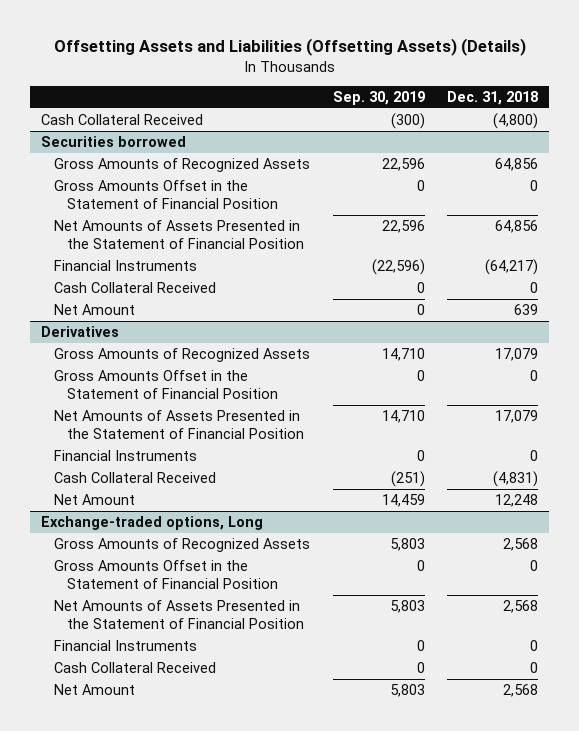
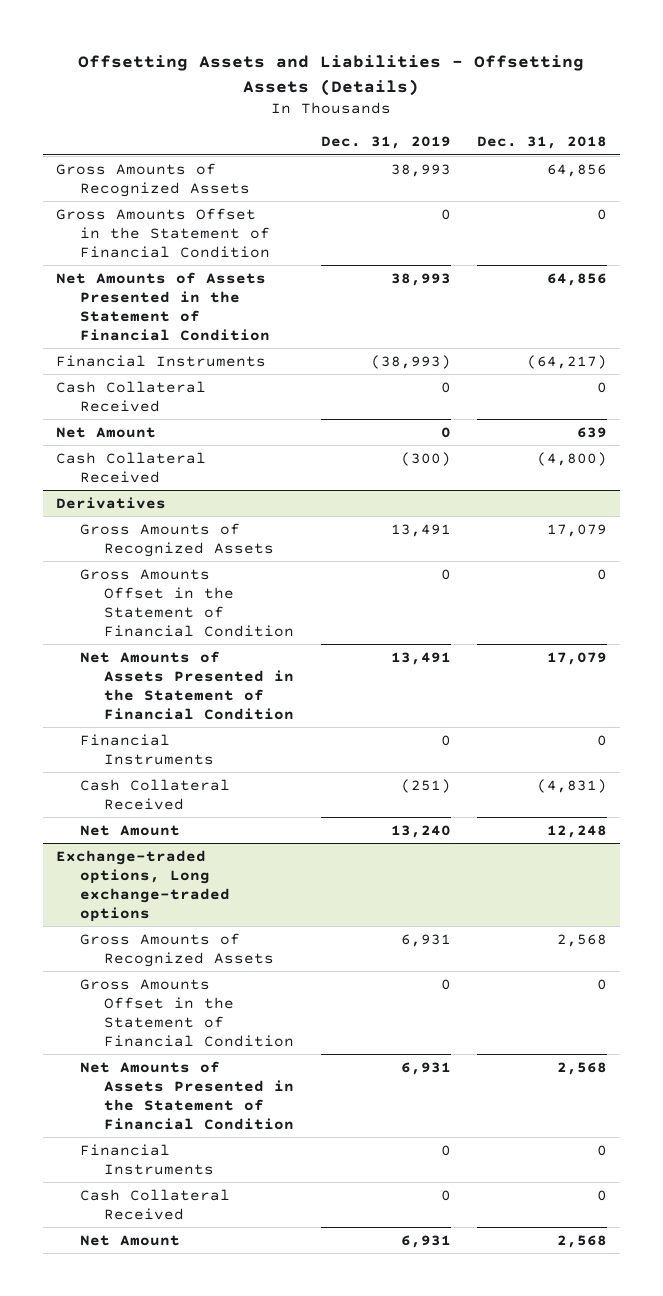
[53,38,526,57] Offsetting Assets and Liabilities (Offsetting Assets) (Details) -> [78,55,585,96] Offsetting Assets and Liabilities - Offsetting Assets (Details)
[332,90,425,105] Sep. 30, 2019 -> none
none -> [320,136,451,150] Dec. 31, 2019
[41,136,187,148] Securities borrowed -> none
[54,180,278,210] Gross Amounts Offset in the Statement of Financial Position -> [55,207,271,258] Gross Amounts Offset in the Statement of Financial Condition
[54,220,304,250] Net Amounts of Assets Presented in the Statement of Financial Position -> [55,271,271,341] Net Amounts of Assets Presented in the Statement of Financial Condition
[41,114,204,126] Cash Collateral Received -> [55,451,206,483] Cash Collateral Received
[54,370,278,400] Gross Amounts Offset in the Statement of Financial Position -> [80,568,295,637] Gross Amounts Offset in the Statement of Financial Condition
[54,410,304,440] Net Amounts of Assets Presented in the Statement of Financial Position -> [80,650,295,720] Net Amounts of Assets Presented in the Statement of Financial Condition
[41,516,264,531] Exchange-traded options, Long -> [55,849,231,922] Exchange-traded options, Long exchange-traded options
[54,560,278,590] Gross Amounts Offset in the Statement of Financial Position -> [80,978,295,1047] Gross Amounts Offset in the Statement of Financial Condition
[54,600,304,630] Net Amounts of Assets Presented in the Statement of Financial Position -> [80,1060,295,1130] Net Amounts of Assets Presented in the Statement of Financial Condition

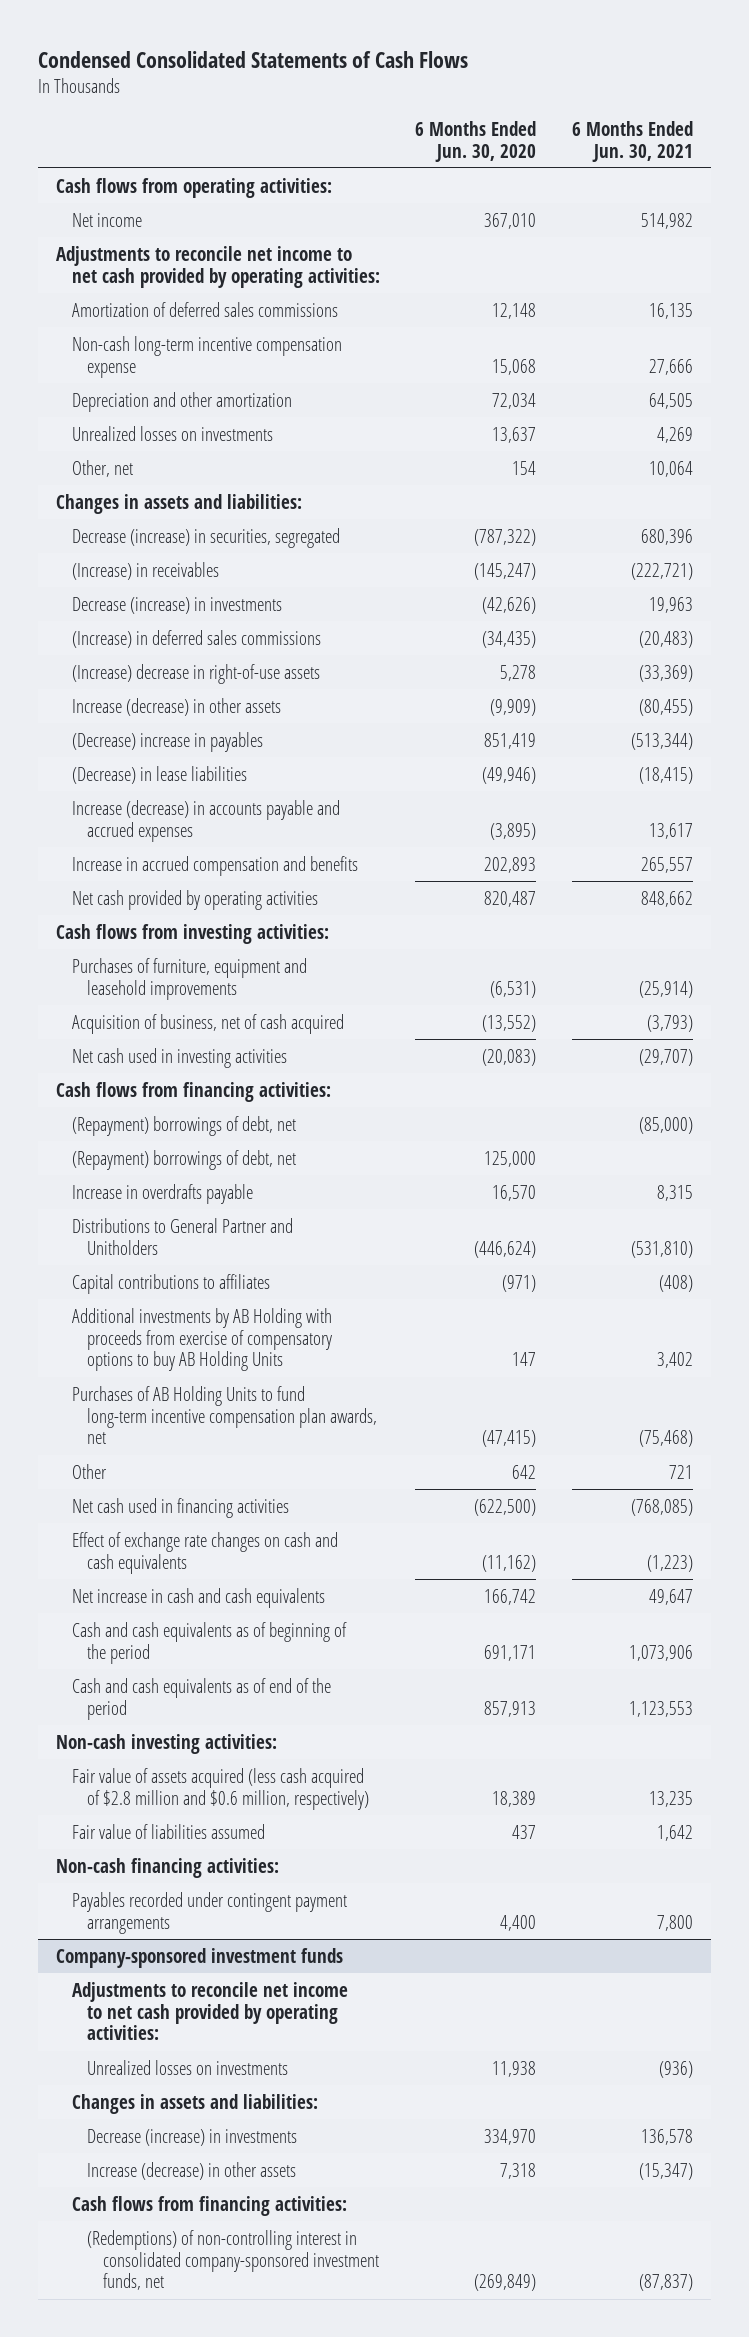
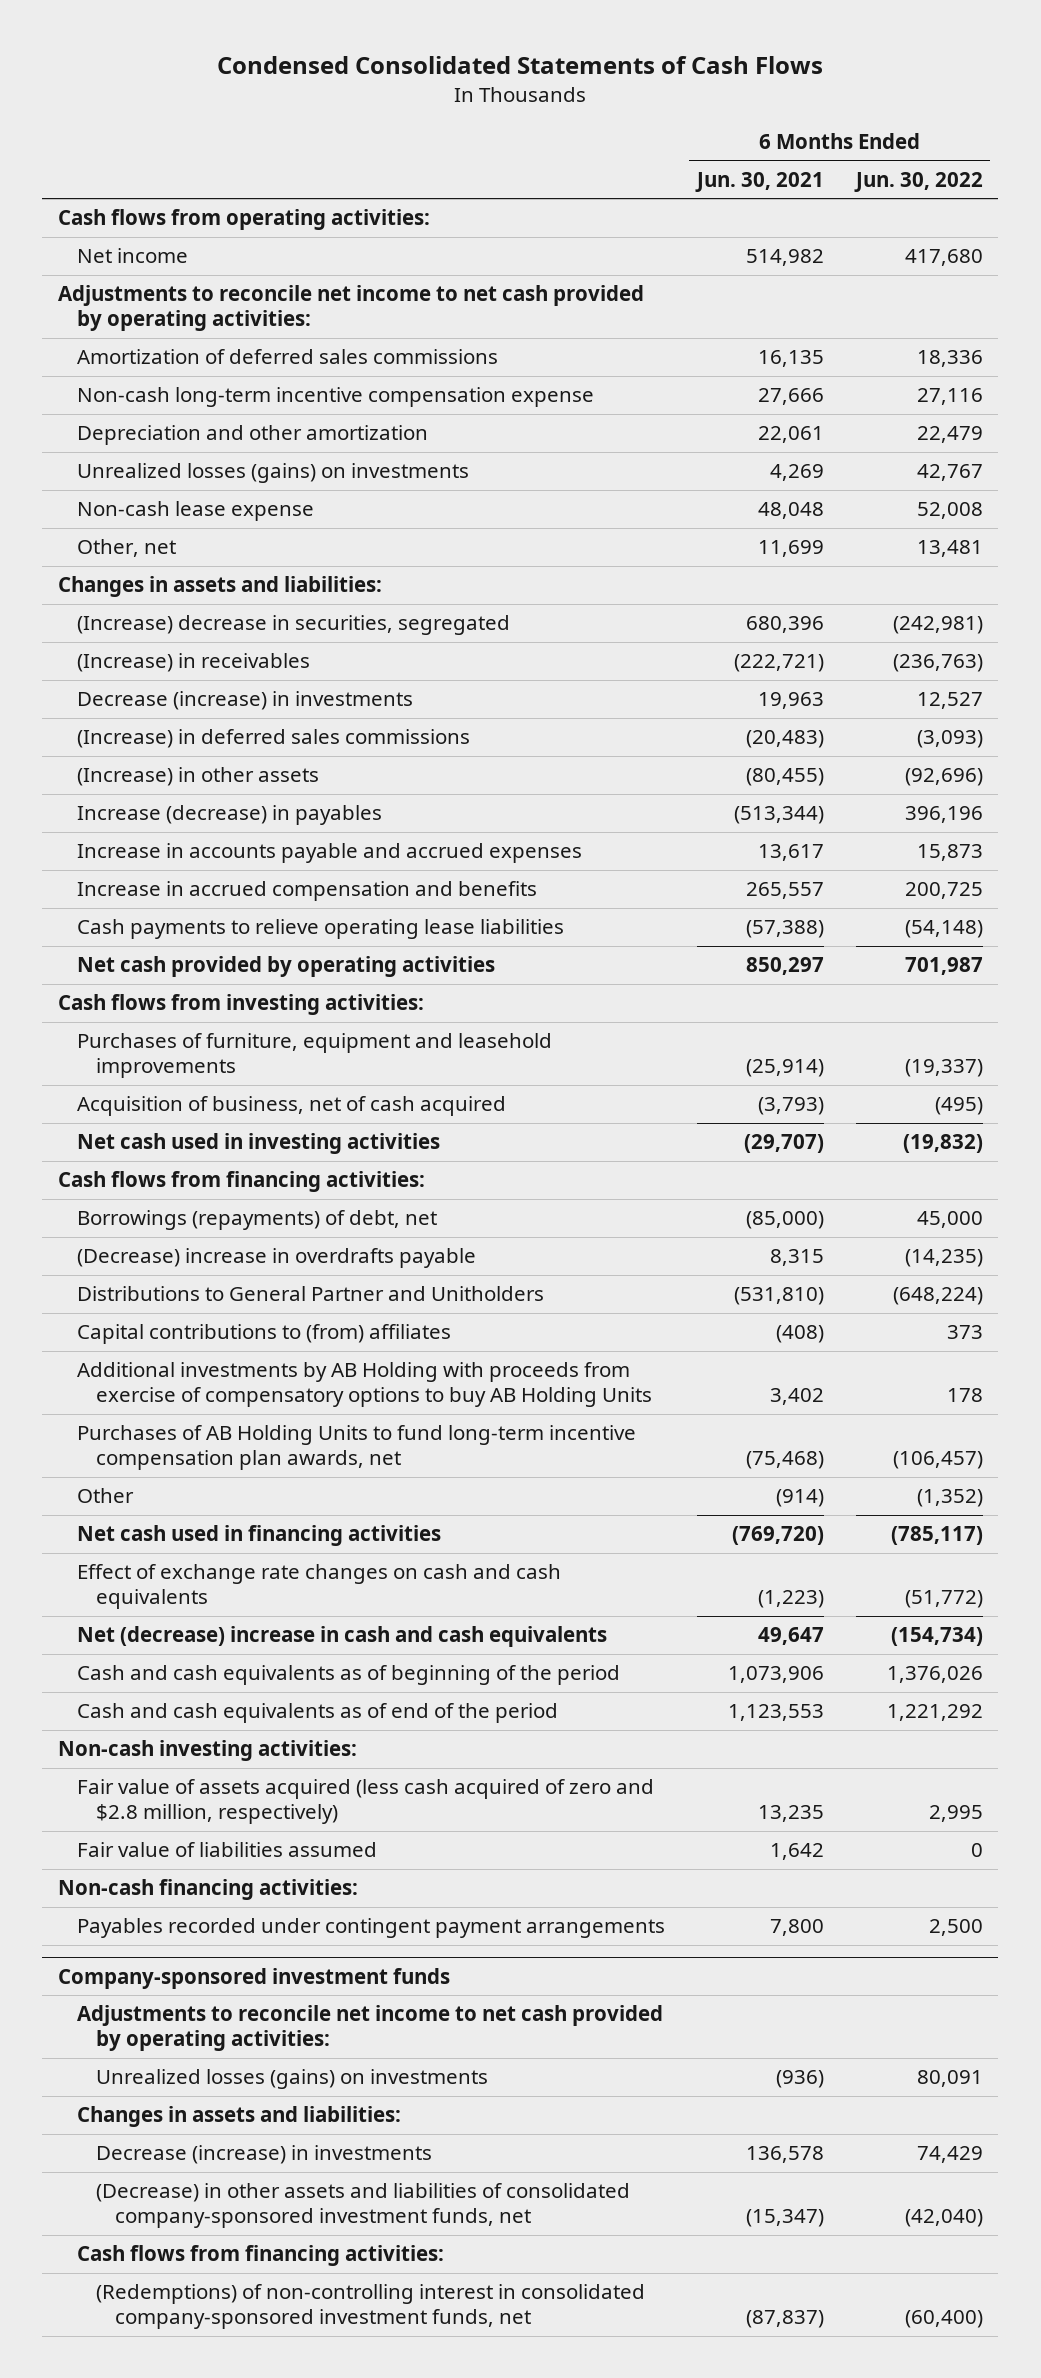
[415,120,537,162] 6 Months Ended Jun. 30, 2020 -> none
none -> [853,172,983,193] Jun. 30, 2022
[649,392,694,409] 64,505 -> [757,426,824,444] 22,061
[71,425,273,441] Unrealized losses on investments -> [77,463,470,484] Unrealized losses (gains) on investments
none -> [77,501,315,522] Non-cash lease expense
[649,460,694,477] 10,064 -> [757,540,824,558] 11,699
[71,527,340,548] Decrease (increase) in securities, segregated -> [77,615,511,636] (Increase) decrease in securities, segregated
[71,663,320,684] (Increase) decrease in right-of-use assets -> none
[71,765,247,784] (Decrease) in lease liabilities -> none
[71,697,281,716] Increase (decrease) in other assets -> [77,767,320,787] (Increase) in other assets
[71,731,263,752] (Decrease) increase in payables -> [77,805,383,826] Increase (decrease) in payables
[71,799,340,842] Increase (decrease) in accounts payable and accrued expenses -> [77,843,583,864] Increase in accounts payable and accrued expenses
none -> [77,919,565,940] Cash payments to relieve operating lease liabilities
[641,890,694,907] 848,662 -> [745,957,824,976] 850,297
[71,1149,296,1170] (Repayment) borrowings of debt, net -> none
[71,1115,296,1136] (Repayment) borrowings of debt, net -> [77,1210,438,1231] Borrowings (repayments) of debt, net
[71,1183,253,1204] Increase in overdrafts payable -> [77,1248,477,1269] (Decrease) increase in overdrafts payable
[71,1273,270,1294] Capital contributions to affiliates -> [77,1324,452,1345] Capital contributions to (from) affiliates
[669,1464,694,1479] 721 -> [775,1489,824,1508] (914)
[631,1498,694,1516] (768,085) -> [731,1526,824,1546] (769,720)
[71,1587,325,1608] Net increase in cash and cash equivalents -> [77,1626,608,1648] Net (decrease) increase in cash and cash equivalents
[71,1767,370,1810] Fair value of assets acquired (less cash acquired of $2.8 million and $0.6 million, respectively) -> [77,1779,655,1825] Fair value of assets acquired (less cash acquired of zero and $2.8 million, respectively)
[87,2059,289,2075] Unrealized losses on investments -> [96,2069,489,2090] Unrealized losses (gains) on investments
[87,2161,297,2180] Increase (decrease) in other assets -> [96,2183,631,2229] (Decrease) in other assets and liabilities of consolidated company-sponsored investment funds, net

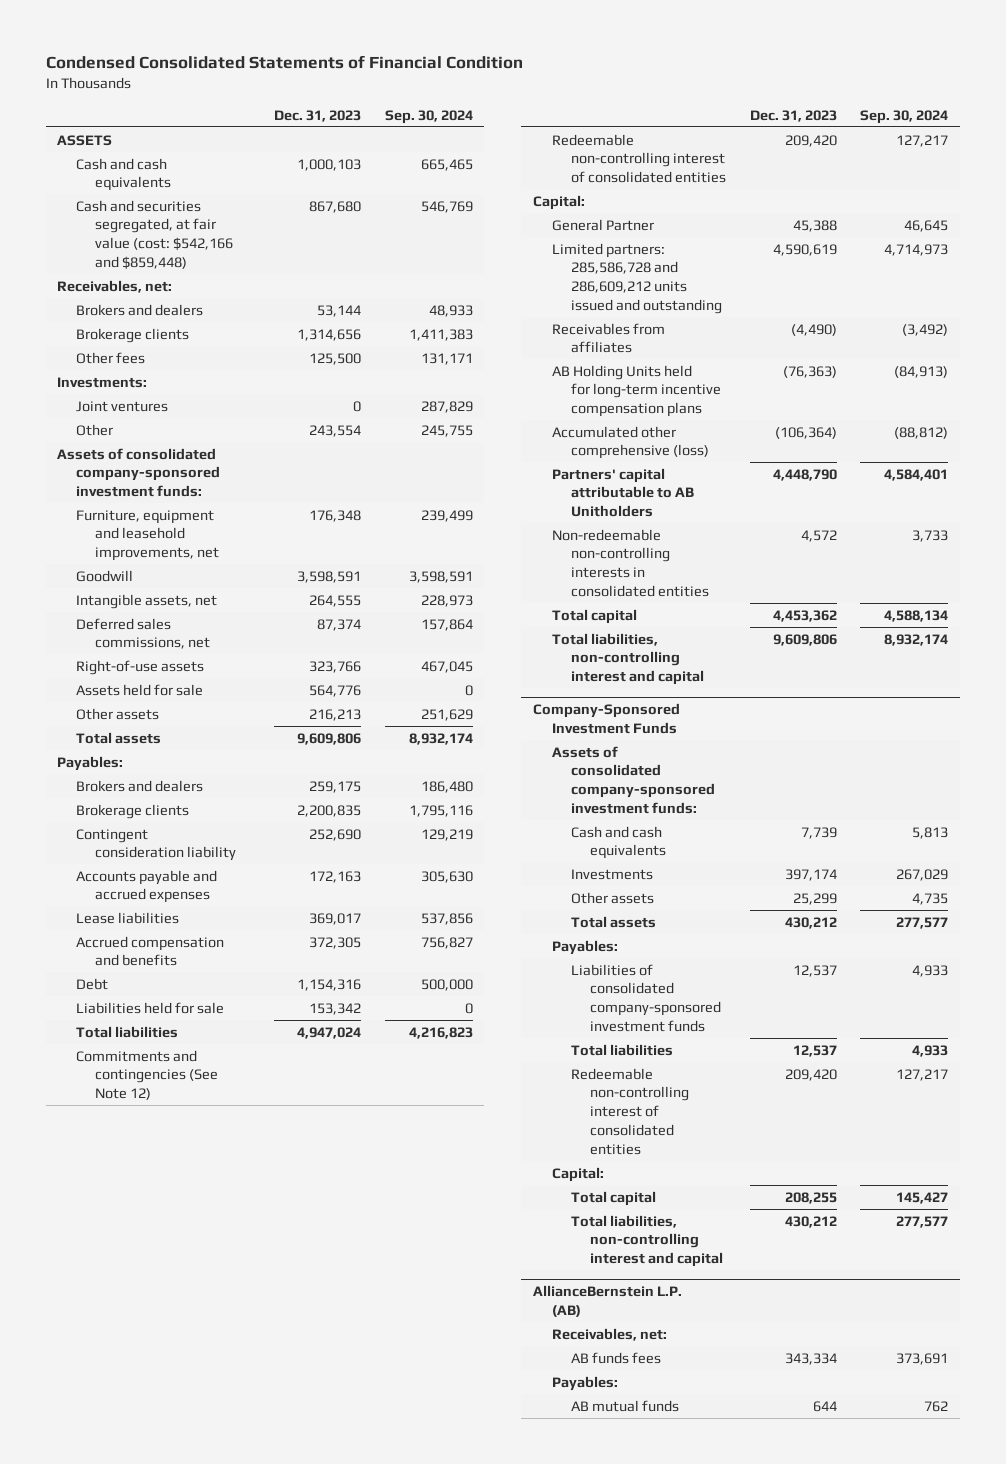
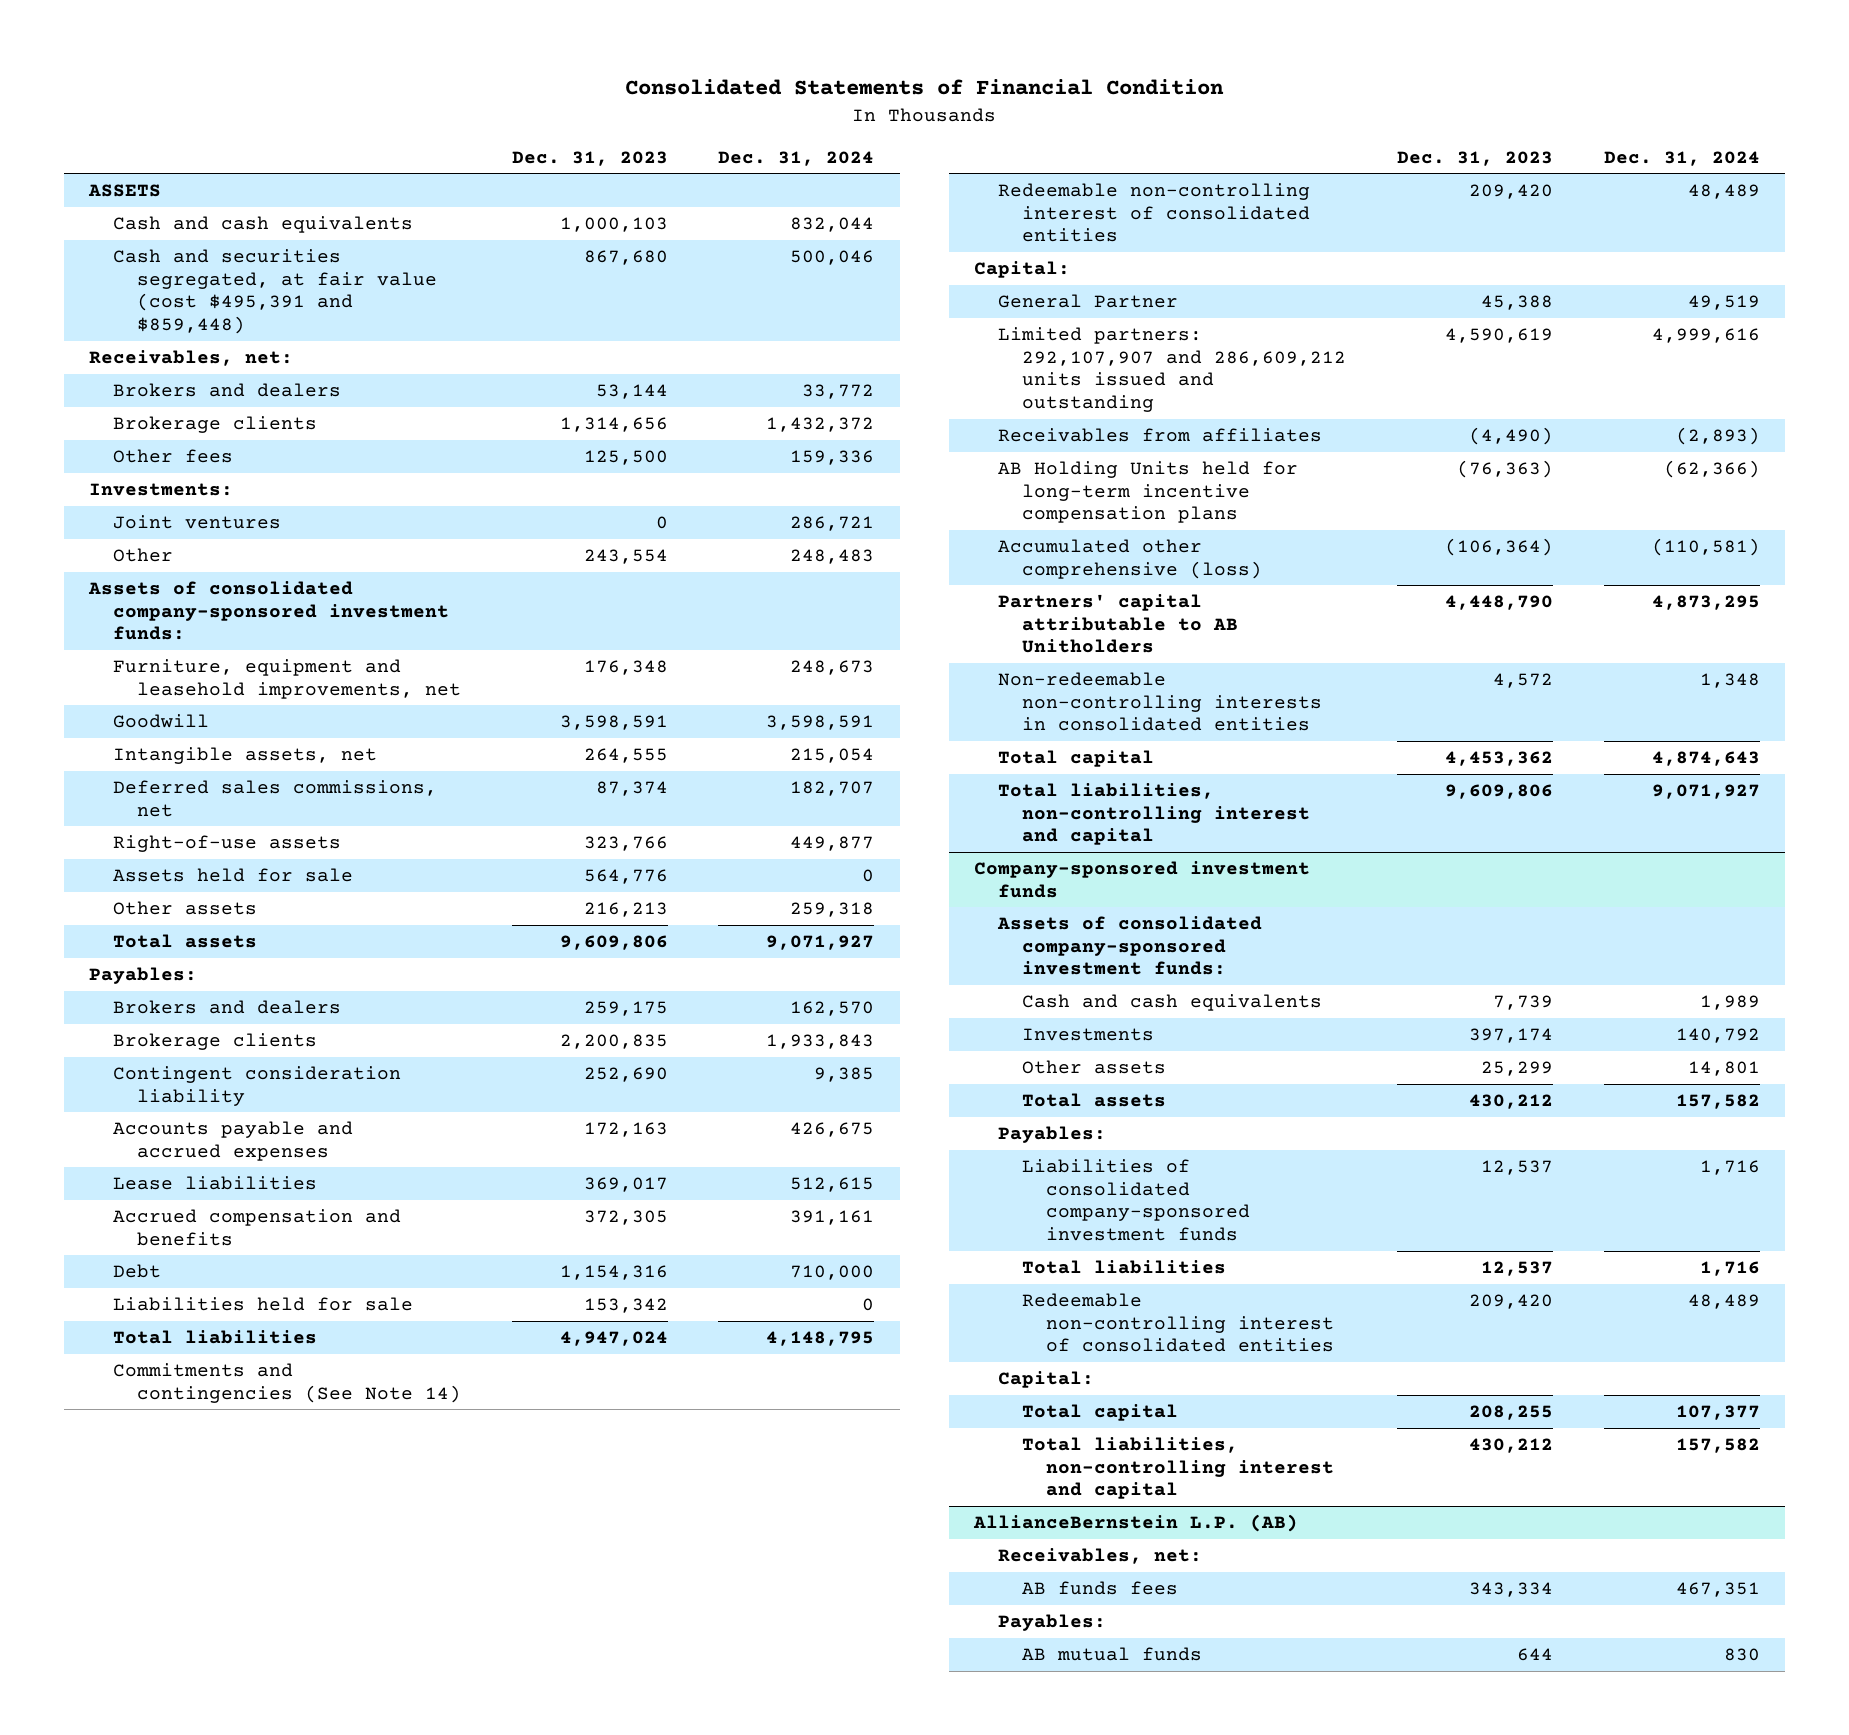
[45,55,523,70] Condensed Consolidated Statements of Financial Condition -> [625,79,1225,96] Consolidated Statements of Financial Condition
[384,109,473,124] Sep. 30, 2024 -> none
none -> [718,150,875,166] Dec. 31, 2024
[76,199,234,270] Cash and securities segregated, at fair value (cost: $542,166 and $859,448) -> [113,249,438,335] Cash and securities segregated, at fair value (cost $495,391 and $859,448)
[76,1049,219,1101] Commitments and contingencies (See Note 12) -> [113,1363,462,1403] Commitments and contingencies (See Note 14)
[551,242,722,314] Limited partners: 285,586,728 and 286,609,212 units issued and outstanding -> [998,327,1347,413] Limited partners: 292,107,907 and 286,609,212 units issued and outstanding
[533,703,681,734] Company-Sponsored Investment Funds -> [974,861,1311,898] Company-sponsored investment funds

